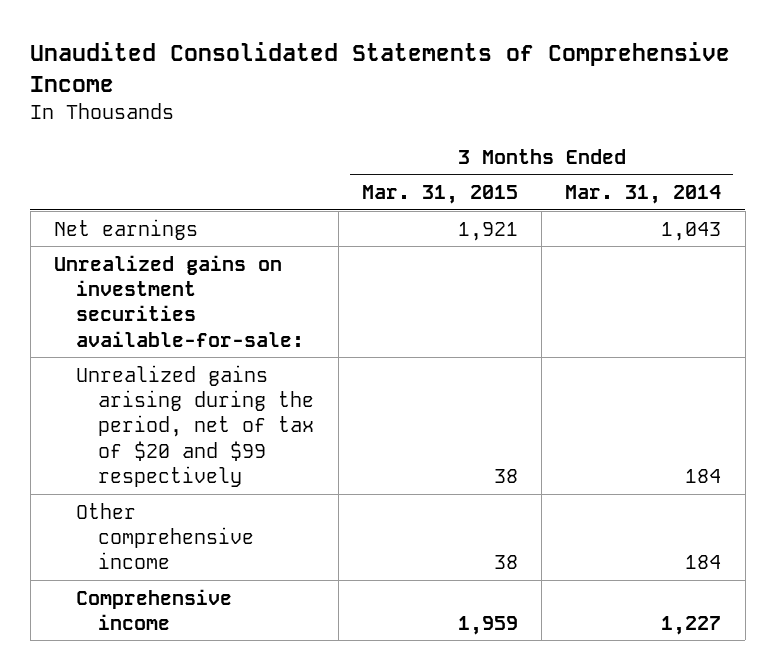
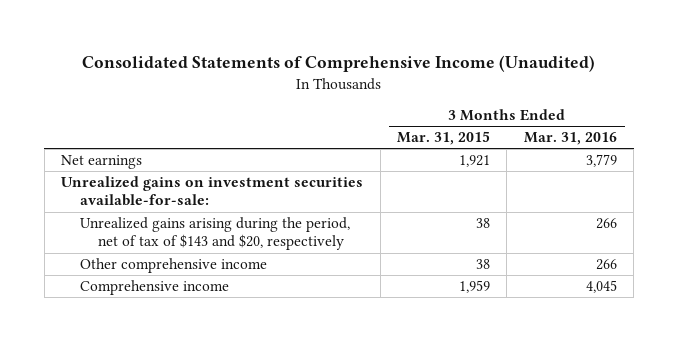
[30,42,731,93] Unaudited Consolidated Statements of Comprehensive Income -> [82,55,596,73] Consolidated Statements of Comprehensive Income (Unaudited)
[565,185,722,205] Mar. 31, 2014 -> none
none -> [523,132,617,146] Mar. 31, 2016
[76,364,315,488] Unrealized gains arising during the period, net of tax of $20 and $99 respectively -> [79,217,350,251] Unrealized gains arising during the period, net of tax of $143 and $20, respectively

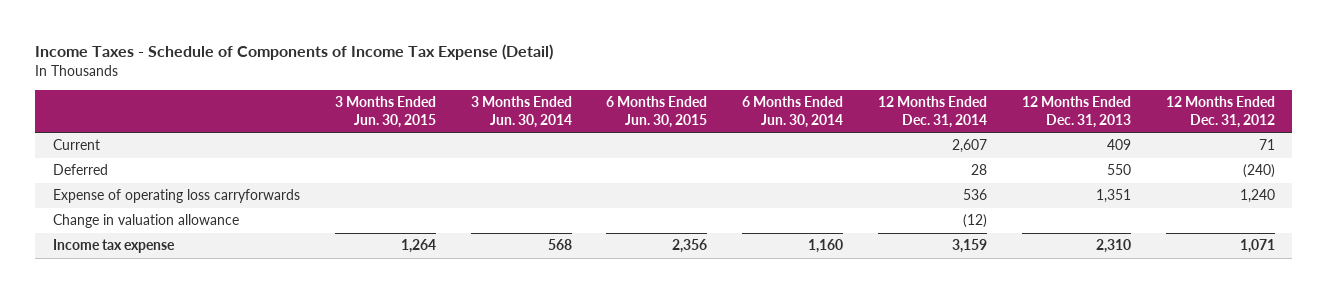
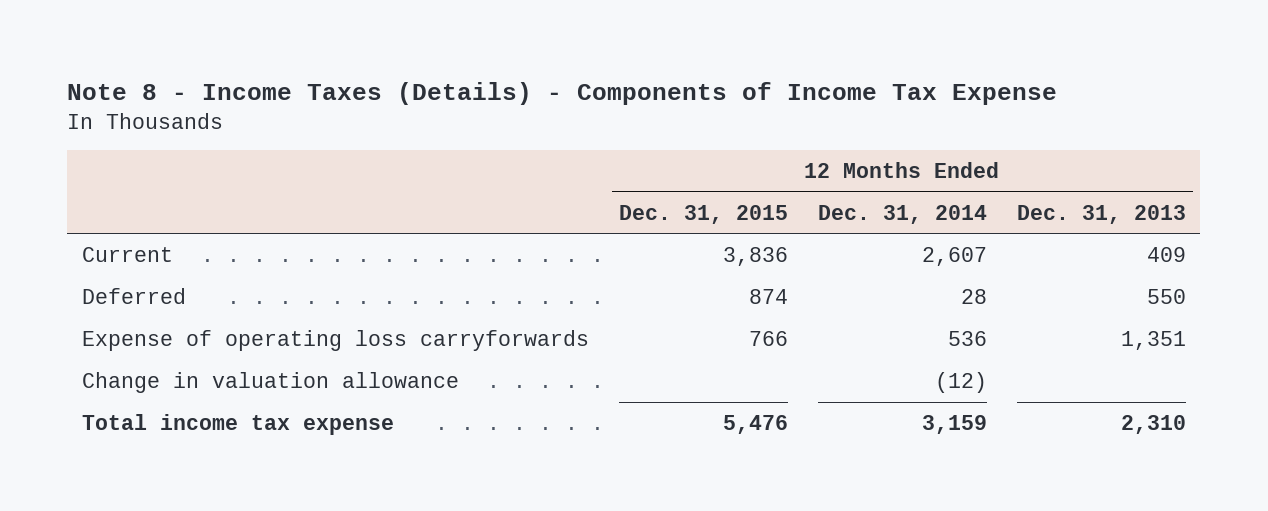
[35,44,554,61] Income Taxes - Schedule of Components of Income Tax Expense (Detail) -> [67,82,1058,106] Note 8 - Income Taxes (Details) - Components of Income Tax Expense
[334,96,436,128] 3 Months Ended Jun. 30, 2015 -> none
[470,96,572,128] 3 Months Ended Jun. 30, 2014 -> none
[606,96,708,128] 6 Months Ended Jun. 30, 2015 -> none
[742,96,844,128] 6 Months Ended Jun. 30, 2014 -> none
[1165,96,1275,128] 12 Months Ended Dec. 31, 2012 -> none
none -> [618,204,788,224] Dec. 31, 2015
[52,239,175,254] Income tax expense -> [82,413,395,435] Total income tax expense

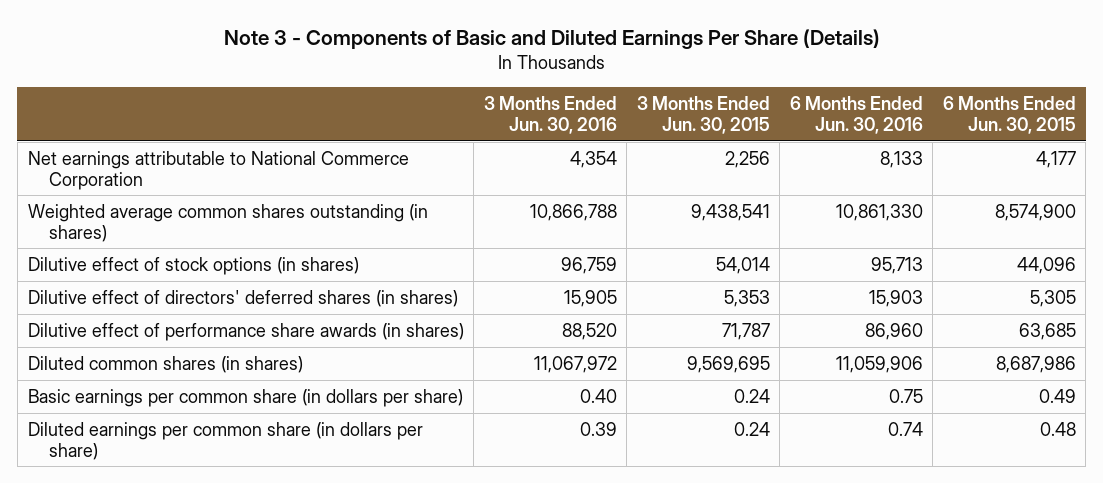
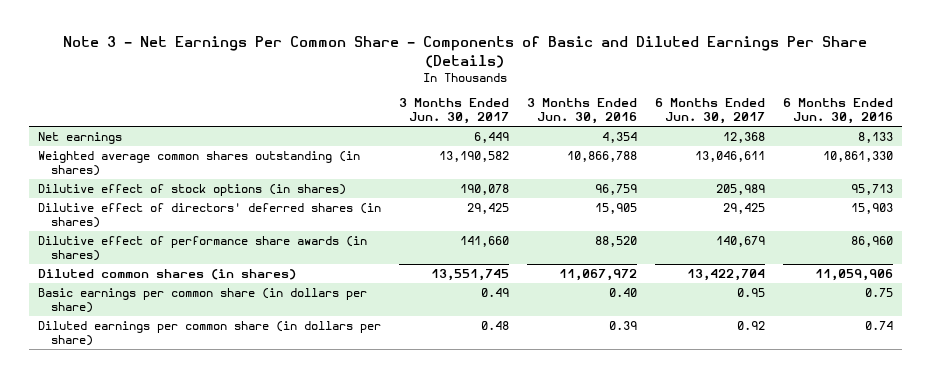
[223,29,880,50] Note 3 - Components of Basic and Diluted Earnings Per Share (Details) -> [63,36,868,68] Note 3 - Net Earnings Per Common Share - Components of Basic and Diluted Earnings Per Share (Details)
[636,96,770,134] 3 Months Ended Jun. 30, 2015 -> none
[942,96,1076,134] 6 Months Ended Jun. 30, 2015 -> none
none -> [398,98,509,125] 3 Months Ended Jun. 30, 2017
none -> [654,98,765,125] 6 Months Ended Jun. 30, 2017
[27,150,409,190] Net earnings attributable to National Commerce Corporation -> [37,131,122,144] Net earnings

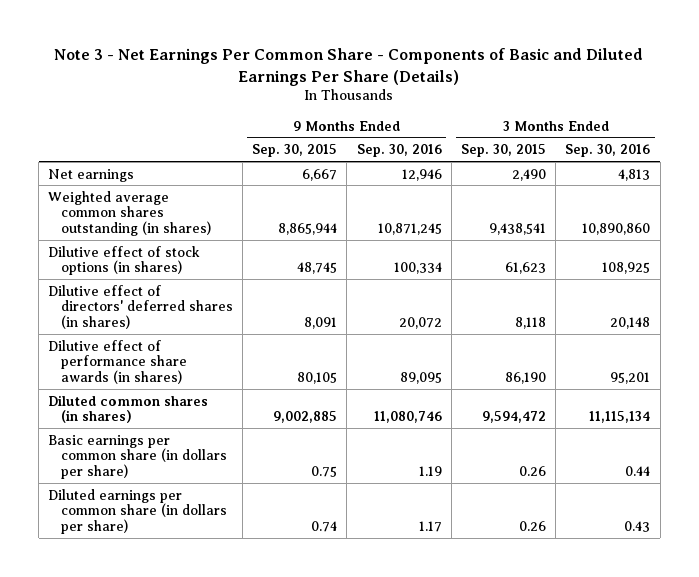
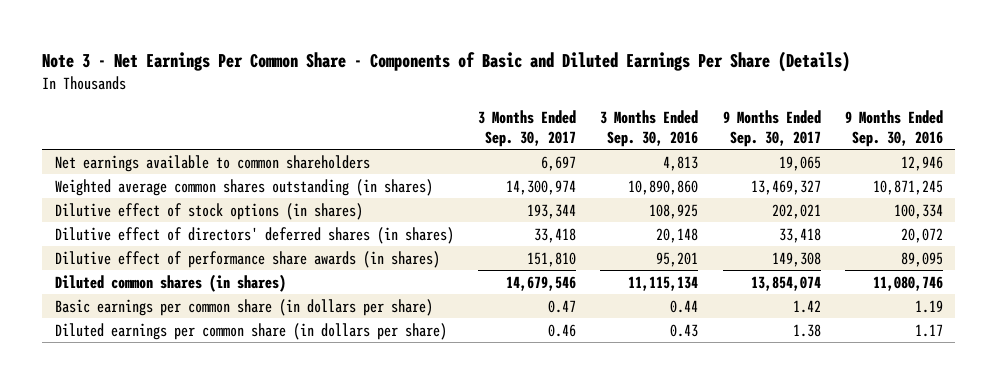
[252,144,338,158] Sep. 30, 2015 -> none
[461,144,547,158] Sep. 30, 2015 -> none
none -> [477,110,576,147] 3 Months Ended Sep. 30, 2017
none -> [722,110,821,147] 9 Months Ended Sep. 30, 2017
[48,168,135,182] Net earnings -> [54,154,370,172] Net earnings available to common shareholders

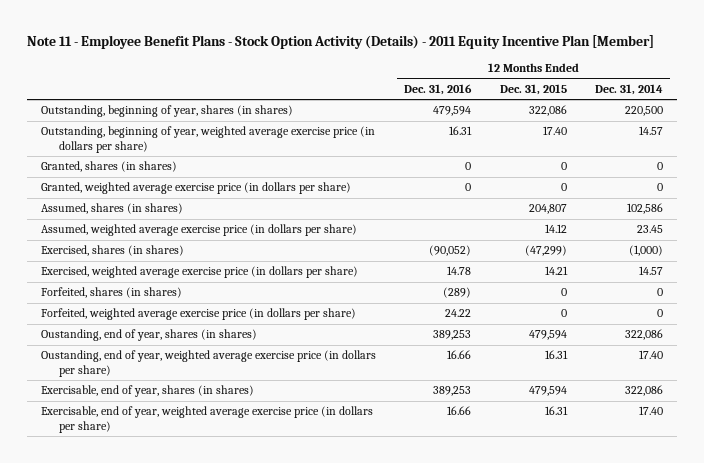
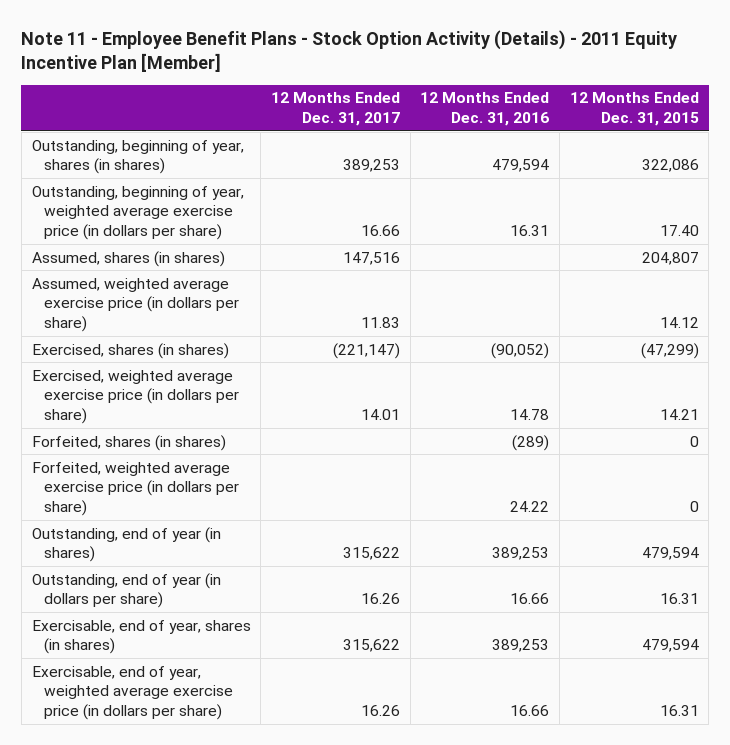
[595,84,664,96] Dec. 31, 2014 -> none
none -> [270,92,400,127] 12 Months Ended Dec. 31, 2017
[40,161,177,173] Granted, shares (in shares) -> none
[40,182,351,195] Granted, weighted average exercise price (in dollars per share) -> none
[40,329,257,342] Oustanding, end of year, shares (in shares) -> [31,526,221,563] Outstanding, end of year (in shares)
[40,350,376,377] Oustanding, end of year, weighted average exercise price (in dollars per share) -> [31,572,221,609] Outstanding, end of year (in dollars per share)

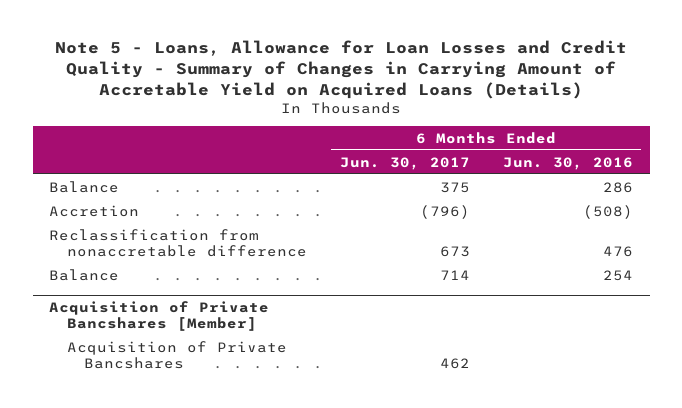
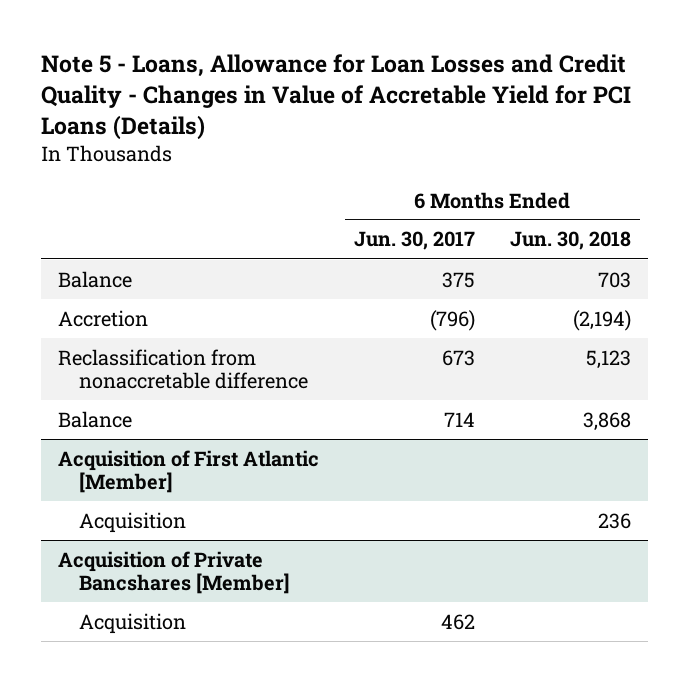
[55,40,628,99] Note 5 - Loans, Allowance for Loan Losses and Credit Quality - Summary of Changes in Carrying Amount of Accretable Yield on Acquired Loans (Details) -> [40,53,631,140] Note 5 - Loans, Allowance for Loan Losses and Credit Quality - Changes in Value of Accretable Yield for PCI Loans (Details)
[503,156,634,170] Jun. 30, 2016 -> none
none -> [509,231,631,251] Jun. 30, 2018
none -> [58,449,320,493] Acquisition of First Atlantic [Member]
none -> [79,511,187,533] Acquisition
[66,340,287,369] Acquisition of Private Bancshares -> [79,612,187,634] Acquisition

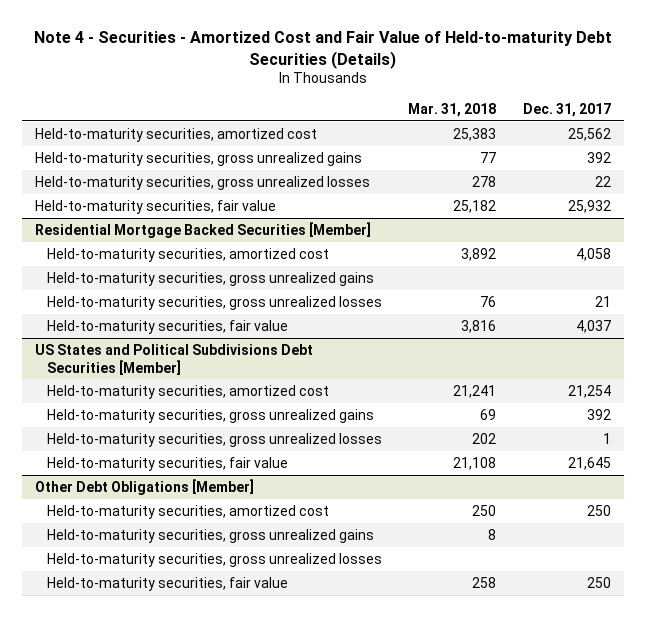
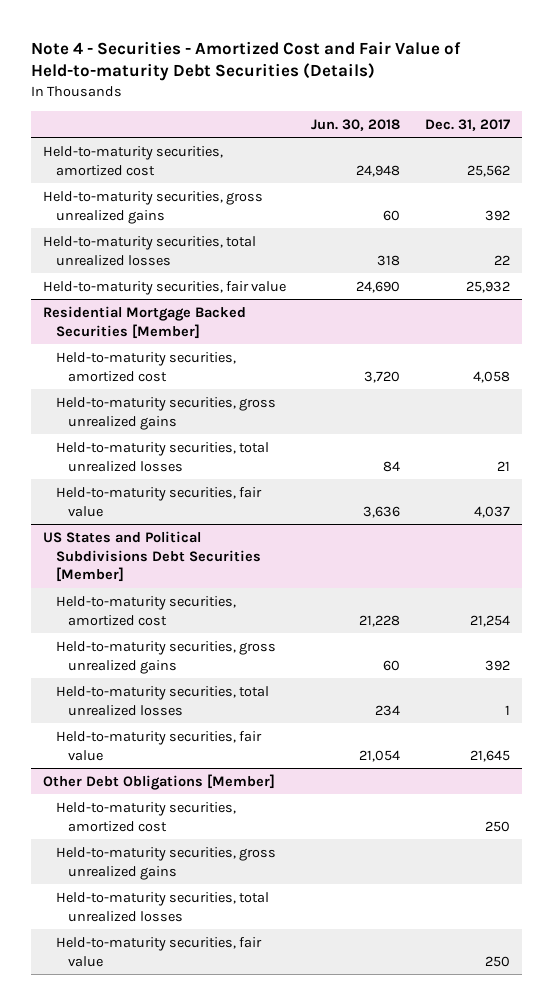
[408,102,497,117] Mar. 31, 2018 -> none
none -> [311,118,401,131] Jun. 30, 2018
[34,175,370,190] Held-to-maturity securities, gross unrealized losses -> [43,235,257,266] Held-to-maturity securities, total unrealized losses
[46,295,382,310] Held-to-maturity securities, gross unrealized losses -> [55,441,269,472] Held-to-maturity securities, total unrealized losses
[46,432,382,447] Held-to-maturity securities, gross unrealized losses -> [55,685,269,716] Held-to-maturity securities, total unrealized losses
[46,552,382,567] Held-to-maturity securities, gross unrealized losses -> [55,891,269,922] Held-to-maturity securities, total unrealized losses

